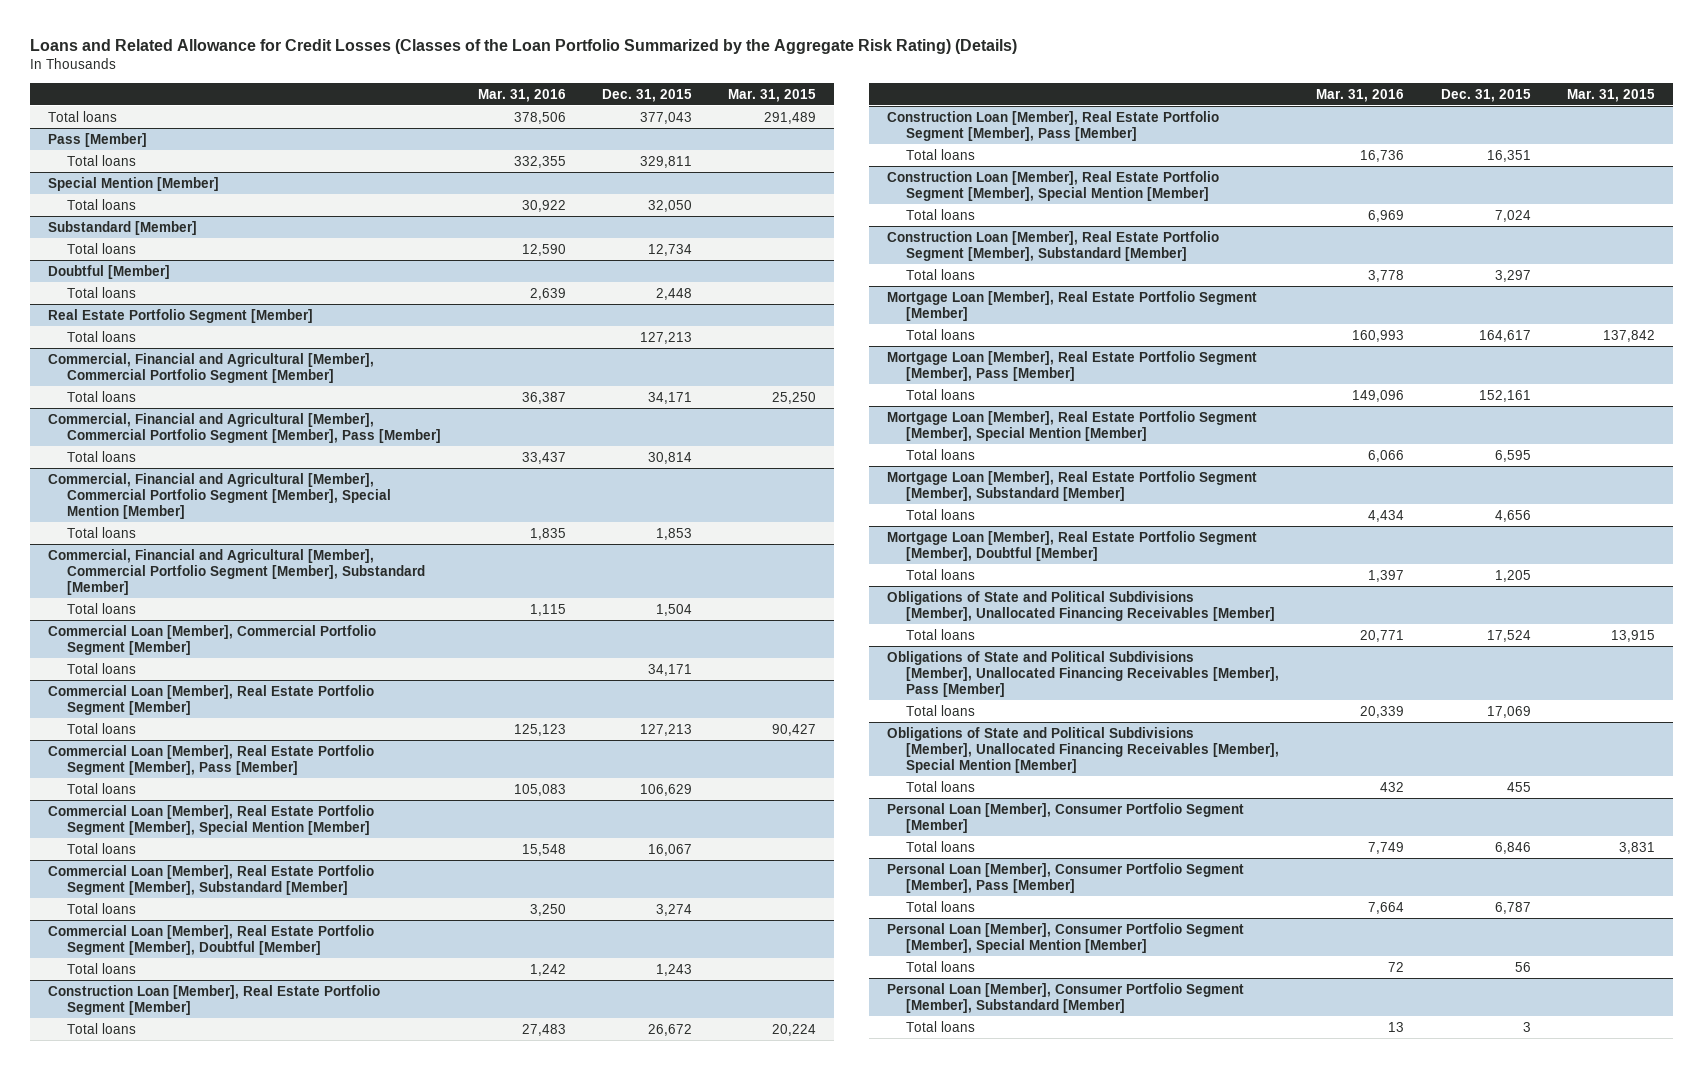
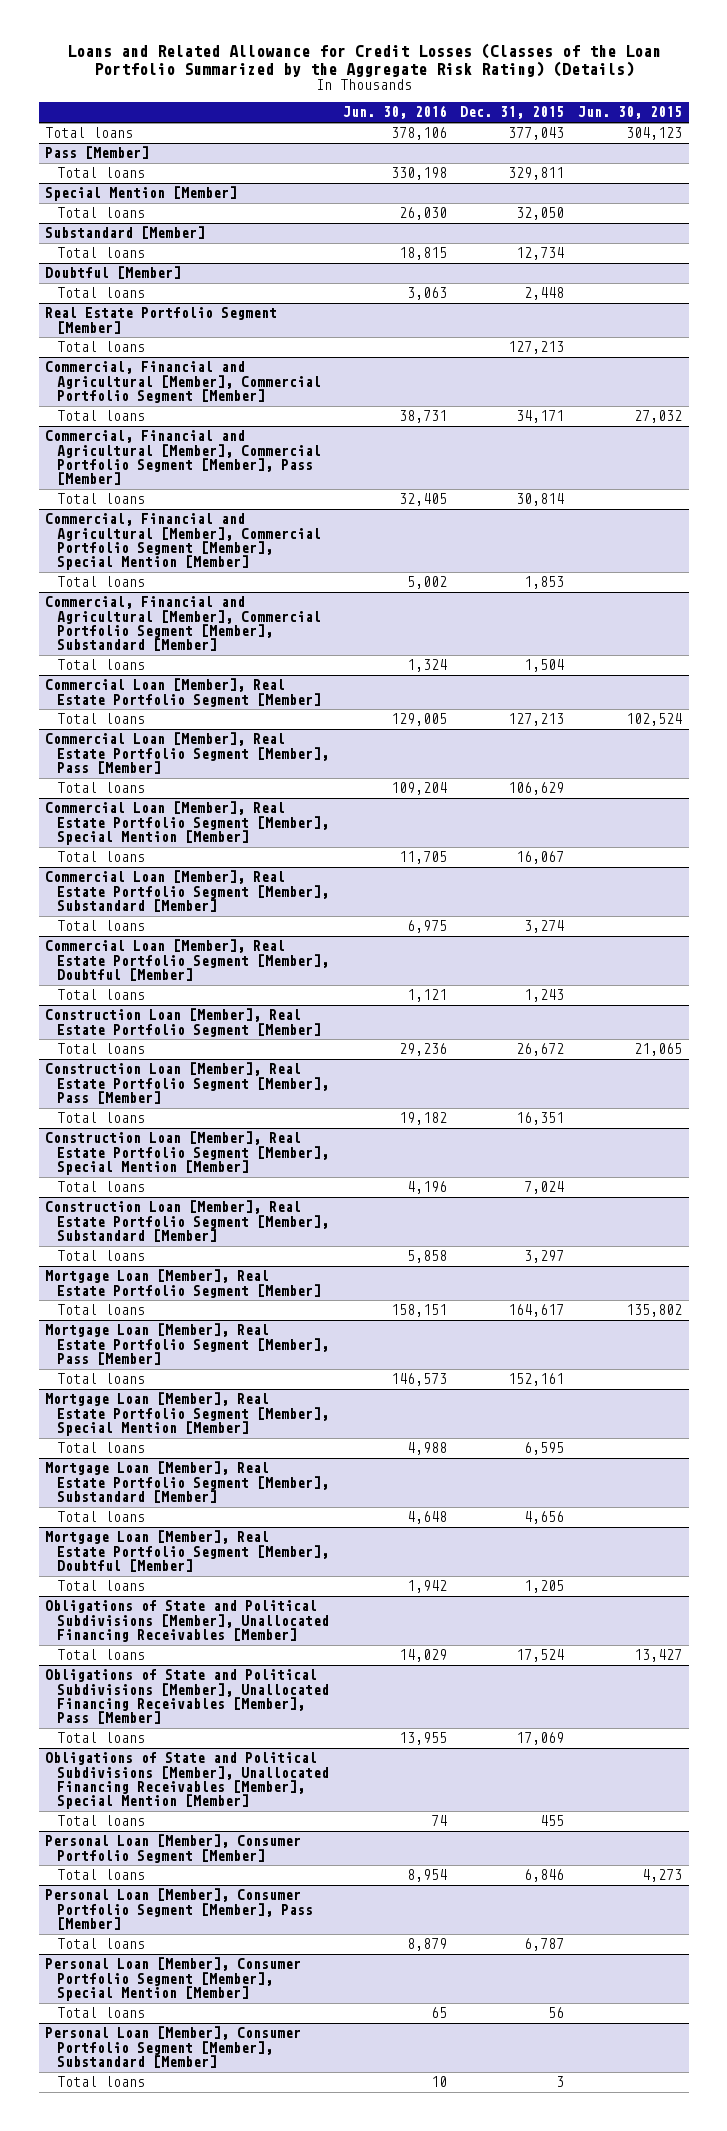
[477,88,566,102] Mar. 31, 2016 -> none
[728,88,817,102] Mar. 31, 2015 -> none
none -> [342,105,447,120] Jun. 30, 2016
none -> [577,106,682,120] Jun. 30, 2015
[47,624,376,655] Commercial Loan [Member], Commercial Portfolio Segment [Member] -> none
[67,662,137,674] Total loans -> none

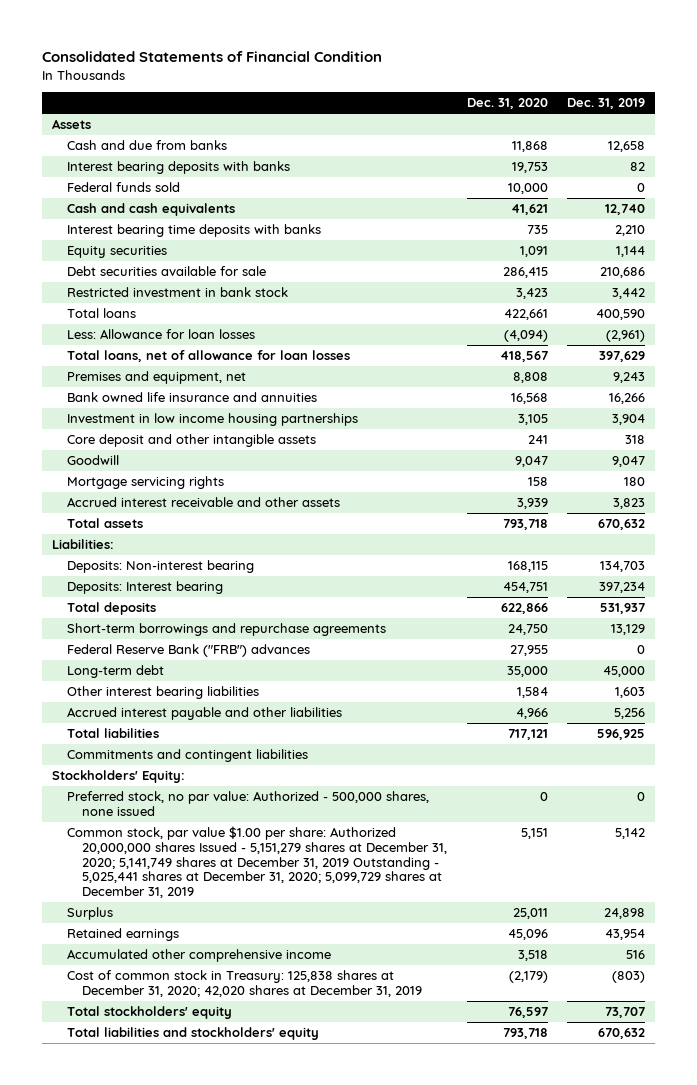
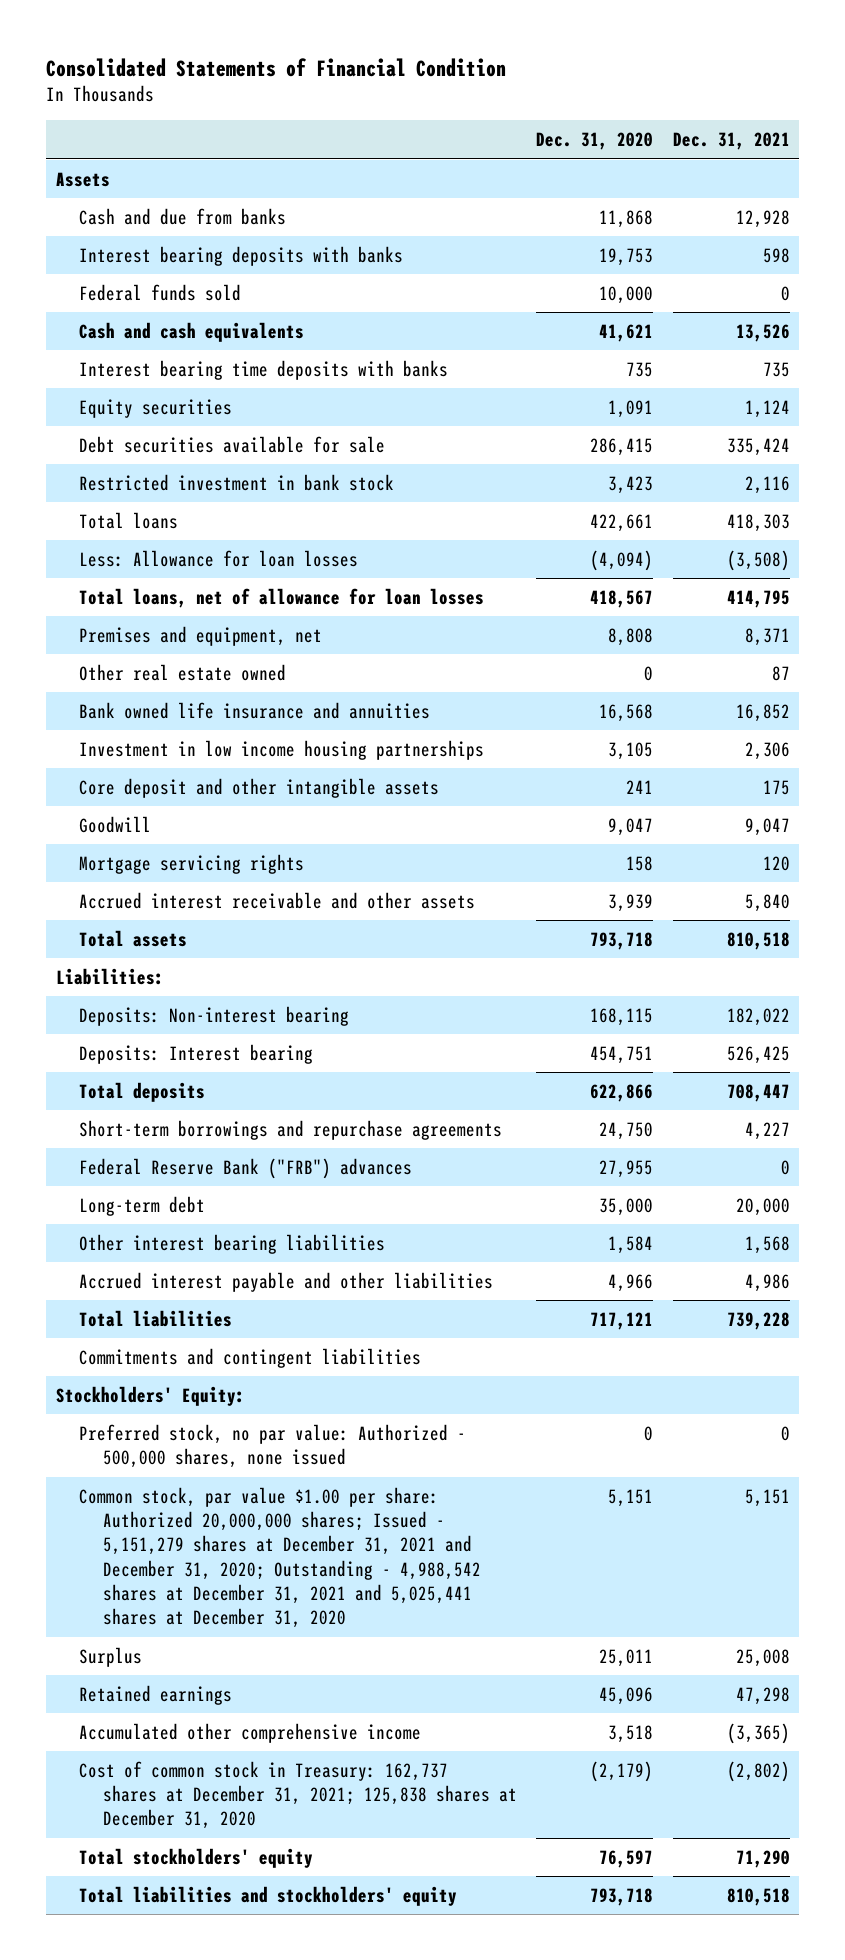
[566,98,645,110] Dec. 31, 2019 -> none
none -> [672,132,790,151] Dec. 31, 2021
none -> [79,663,287,681] Other real estate owned
[67,826,448,899] Common stock, par value $1.00 per share: Authorized 20,000,000 shares Issued - 5,151,279 shares at December 31, 2020; 5,141,749 shares at December 31, 2019 Outstanding - 5,025,441 shares at December 31, 2020; 5,099,729 shares at December 31, 2019 -> [79,1486,482,1629] Common stock, par value $1.00 per share: Authorized 20,000,000 shares; Issued - 5,151,279 shares at December 31, 2021 and December 31, 2020; Outstanding - 4,988,542 shares at December 31, 2021 and 5,025,441 shares at December 31, 2020
[67,970,423,997] Cost of common stock in Treasury: 125,838 shares at December 31, 2020; 42,020 shares at December 31, 2019 -> [79,1760,518,1830] Cost of common stock in Treasury: 162,737 shares at December 31, 2021; 125,838 shares at December 31, 2020

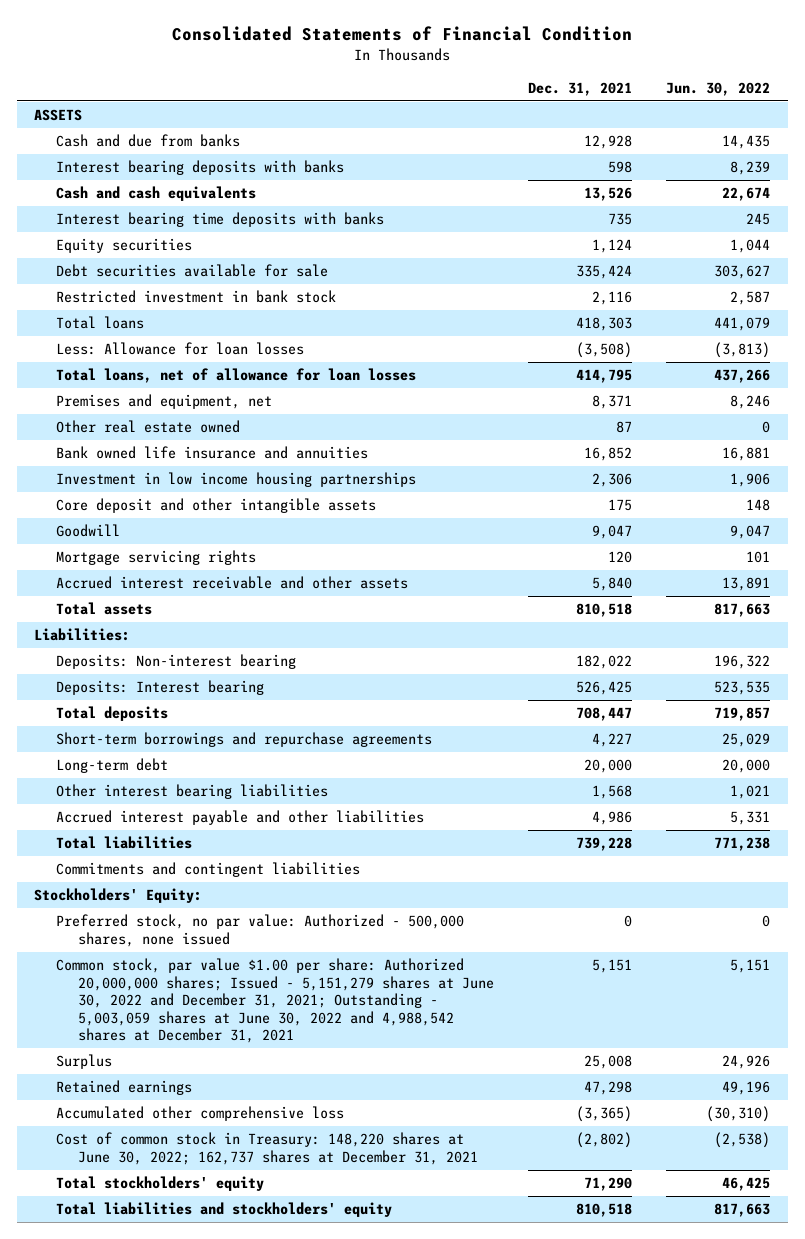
[536,132,654,151] Dec. 31, 2020 -> none
none -> [666,81,771,96] Jun. 30, 2022
[55,171,110,187] Assets -> [34,109,83,122] ASSETS
[79,283,242,301] Federal funds sold -> none
[79,1157,413,1179] Federal Reserve Bank ("FRB") advances -> none
[79,1486,482,1629] Common stock, par value $1.00 per share: Authorized 20,000,000 shares; Issued - 5,151,279 shares at December 31, 2021 and December 31, 2020; Outstanding - 4,988,542 shares at December 31, 2021 and 5,025,441 shares at December 31, 2020 -> [56,958,494,1044] Common stock, par value $1.00 per share: Authorized 20,000,000 shares; Issued - 5,151,279 shares at June 30, 2022 and December 31, 2021; Outstanding - 5,003,059 shares at June 30, 2022 and 4,988,542 shares at December 31, 2021
[79,1722,422,1743] Accumulated other comprehensive income -> [56,1106,345,1122] Accumulated other comprehensive loss
[79,1760,518,1830] Cost of common stock in Treasury: 162,737 shares at December 31, 2021; 125,838 shares at December 31, 2020 -> [56,1132,478,1165] Cost of common stock in Treasury: 148,220 shares at June 30, 2022; 162,737 shares at December 31, 2021

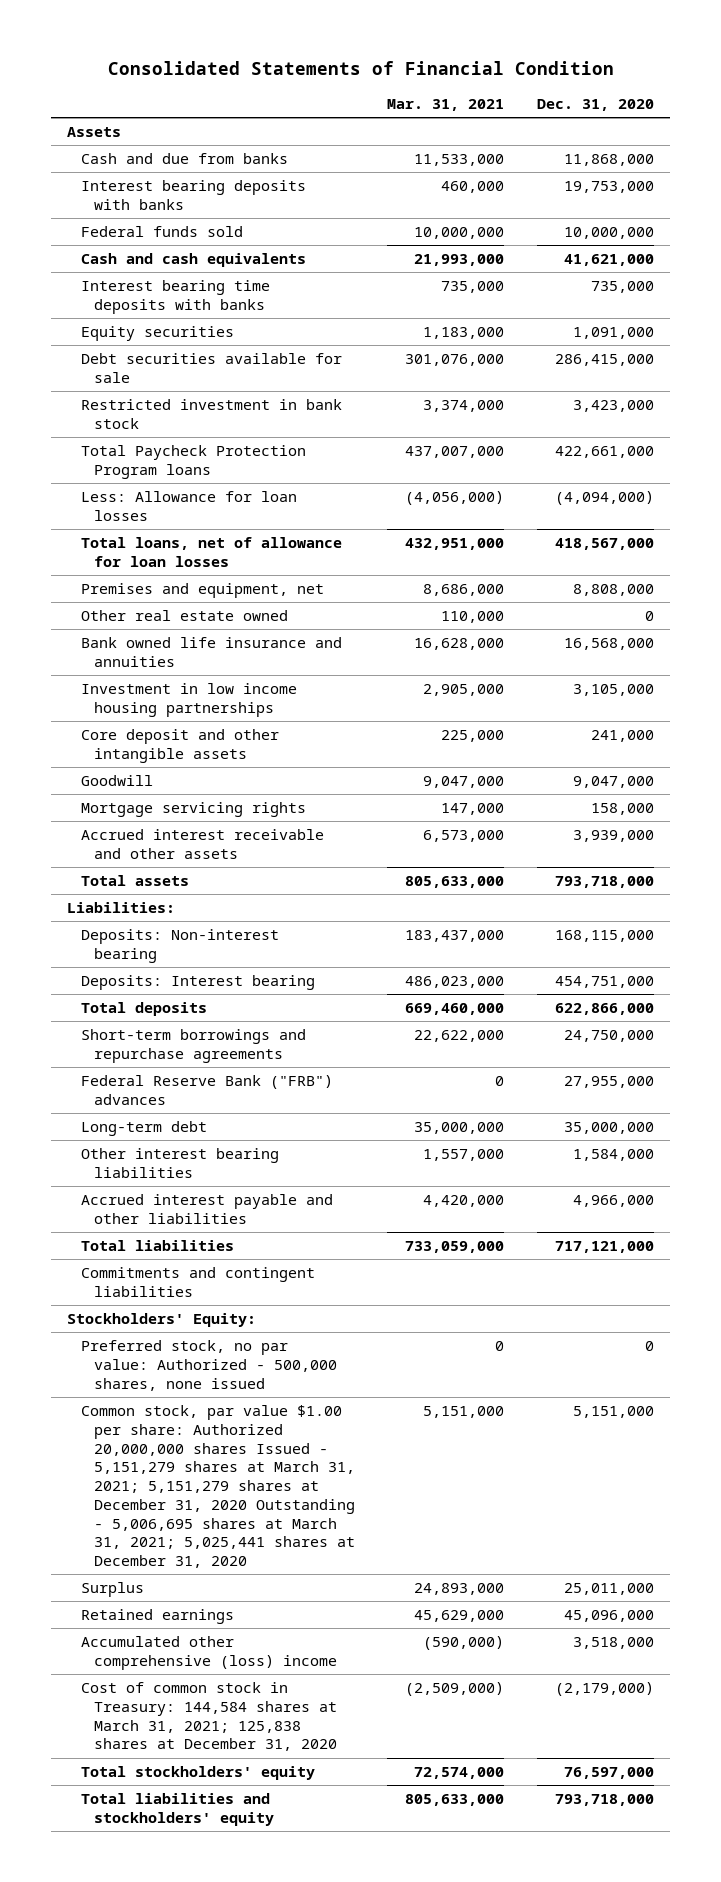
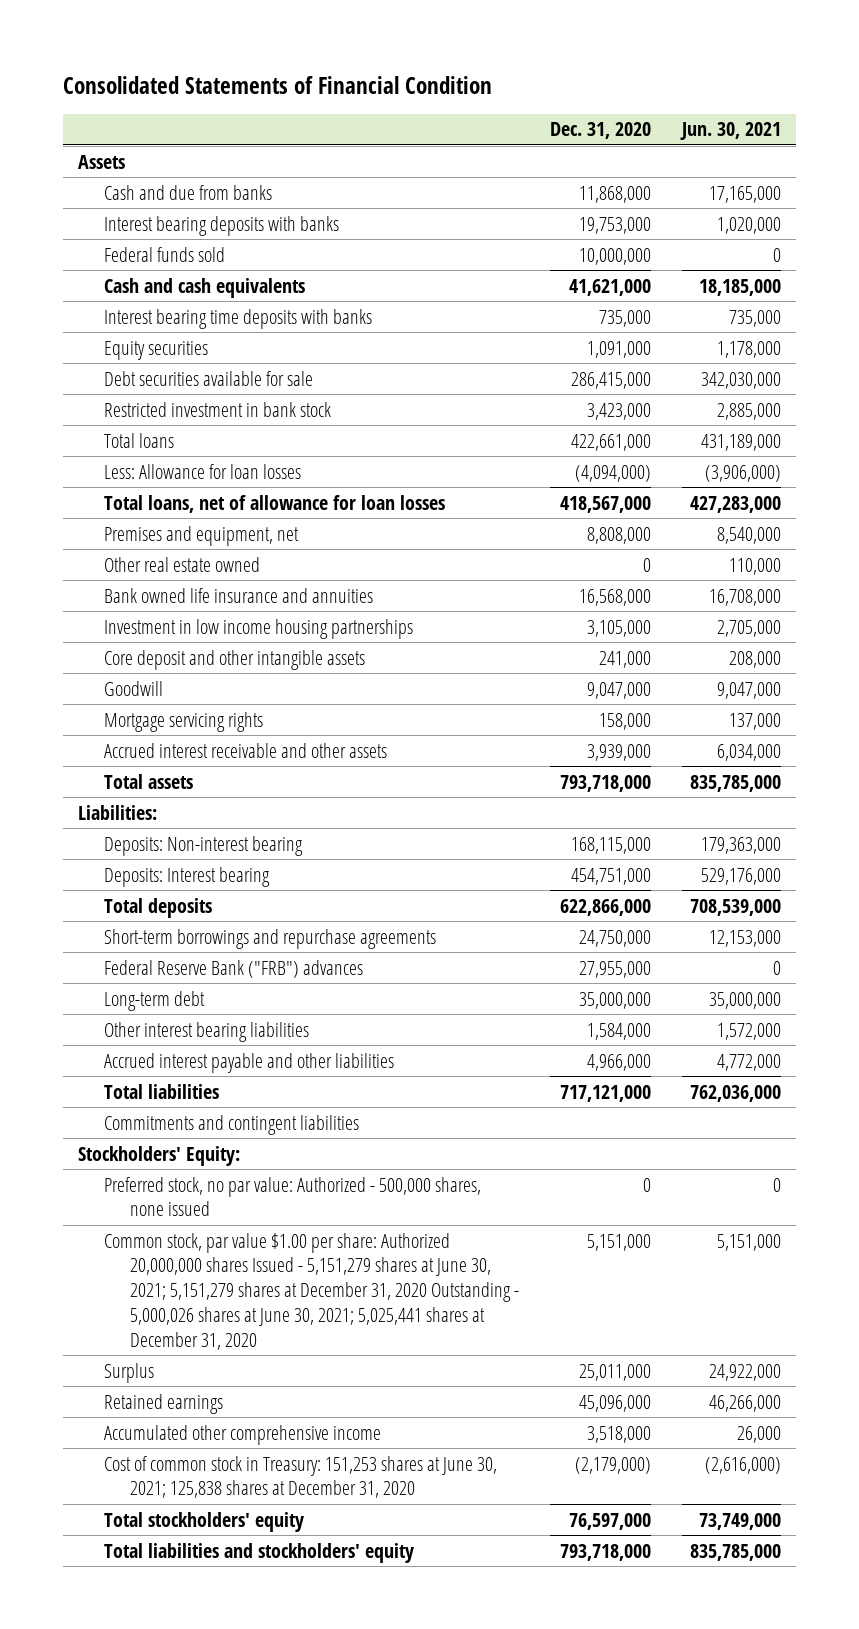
[387,98,505,111] Mar. 31, 2021 -> none
none -> [679,122,781,141] Jun. 30, 2021
[80,445,306,479] Total Paycheck Protection Program loans -> [104,432,175,448] Total loans
[80,1405,355,1569] Common stock, par value $1.00 per share: Authorized 20,000,000 shares Issued - 5,151,279 shares at March 31, 2021; 5,151,279 shares at December 31, 2020 Outstanding - 5,006,695 shares at March 31, 2021; 5,025,441 shares at December 31, 2020 -> [104,1232,520,1350] Common stock, par value $1.00 per share: Authorized 20,000,000 shares Issued - 5,151,279 shares at June 30, 2021; 5,151,279 shares at December 31, 2020 Outstanding - 5,000,026 shares at June 30, 2021; 5,025,441 shares at December 31, 2020
[80,1636,337,1670] Accumulated other comprehensive (loss) income -> [104,1424,382,1445] Accumulated other comprehensive income
[80,1682,337,1752] Cost of common stock in Treasury: 144,584 shares at March 31, 2021; 125,838 shares at December 31, 2020 -> [104,1455,498,1499] Cost of common stock in Treasury: 151,253 shares at June 30, 2021; 125,838 shares at December 31, 2020

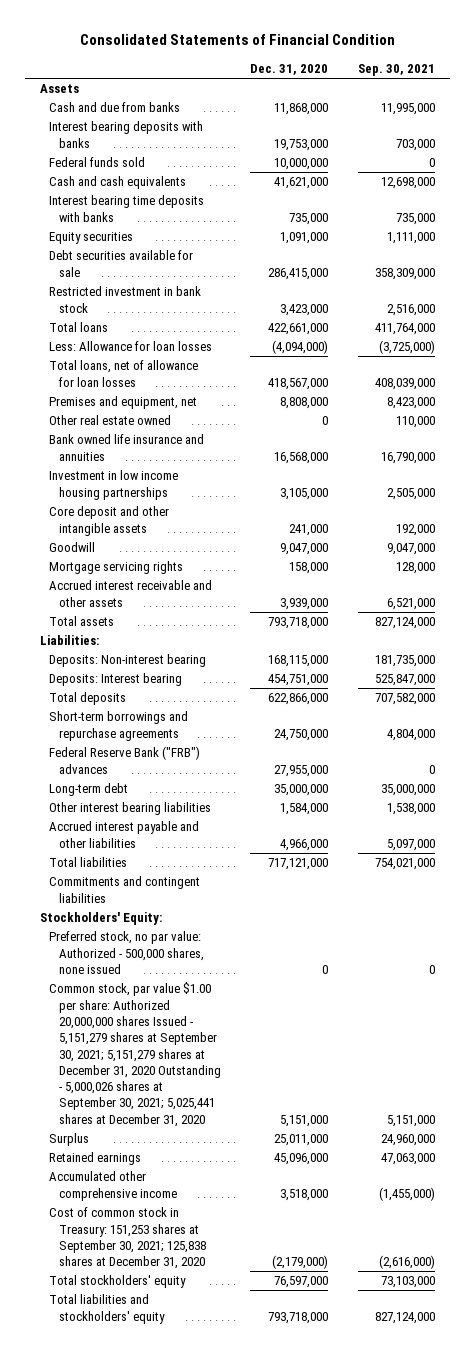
[679,122,781,141] Jun. 30, 2021 -> none
none -> [358,63,436,76] Sep. 30, 2021
[104,1232,520,1350] Common stock, par value $1.00 per share: Authorized 20,000,000 shares Issued - 5,151,279 shares at June 30, 2021; 5,151,279 shares at December 31, 2020 Outstanding - 5,000,026 shares at June 30, 2021; 5,025,441 shares at December 31, 2020 -> [49,982,221,1127] Common stock, par value $1.00 per share: Authorized 20,000,000 shares Issued - 5,151,279 shares at September 30, 2021; 5,151,279 shares at December 31, 2020 Outstanding - 5,000,026 shares at September 30, 2021; 5,025,441 shares at December 31, 2020
[104,1455,498,1499] Cost of common stock in Treasury: 151,253 shares at June 30, 2021; 125,838 shares at December 31, 2020 -> [49,1207,206,1270] Cost of common stock in Treasury: 151,253 shares at September 30, 2021; 125,838 shares at December 31, 2020

